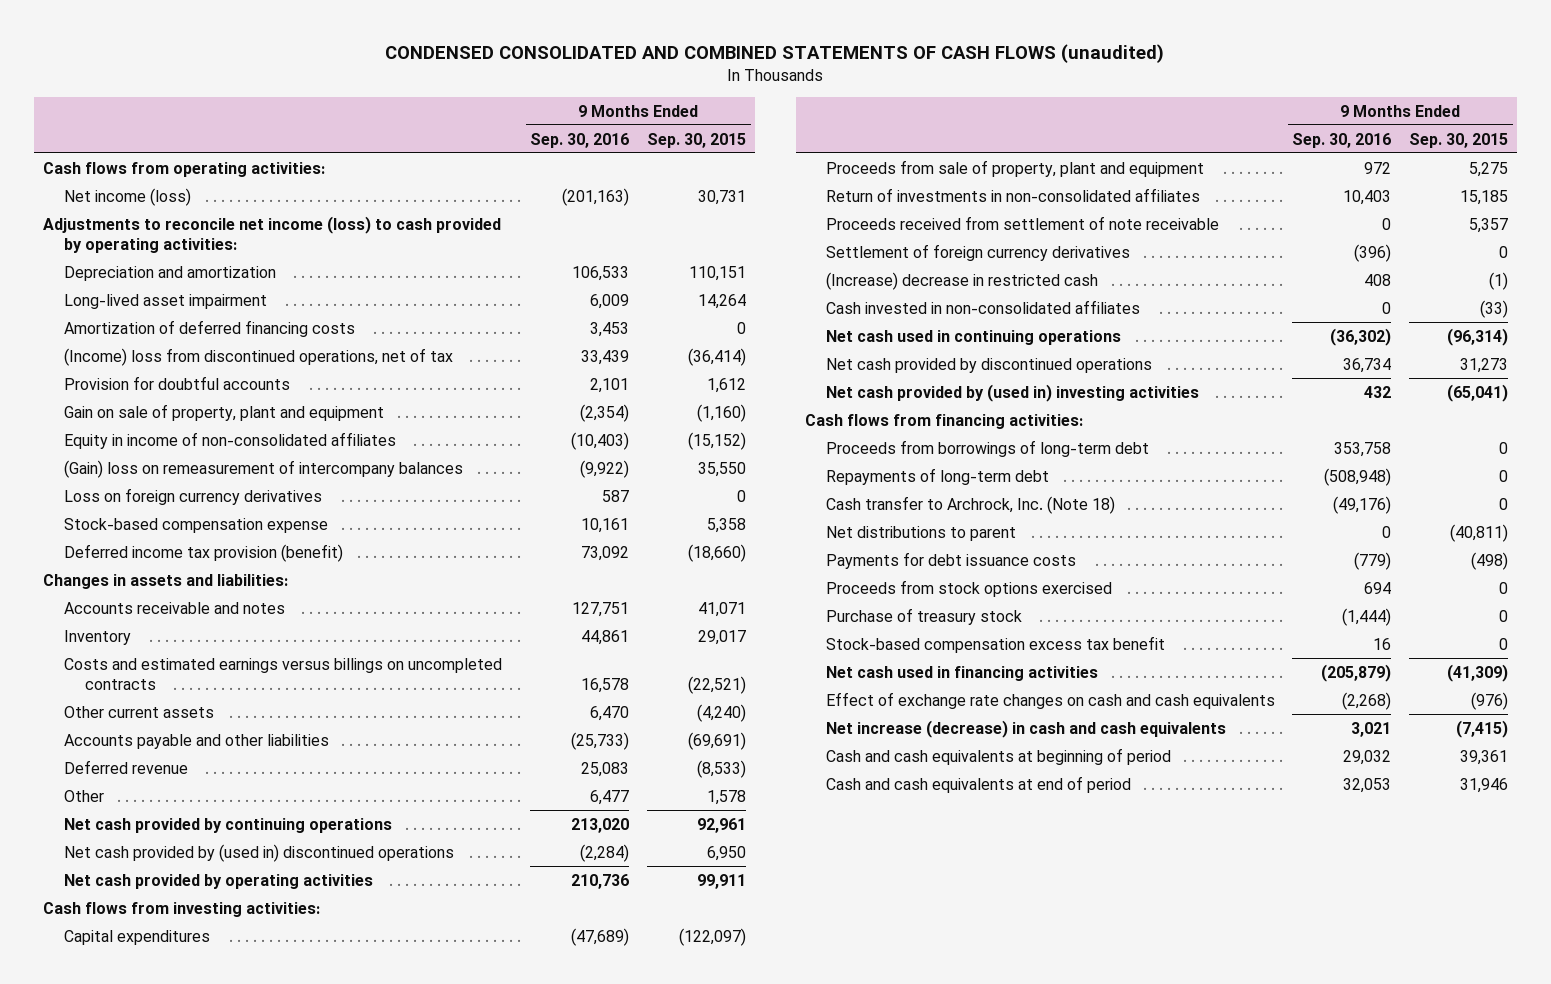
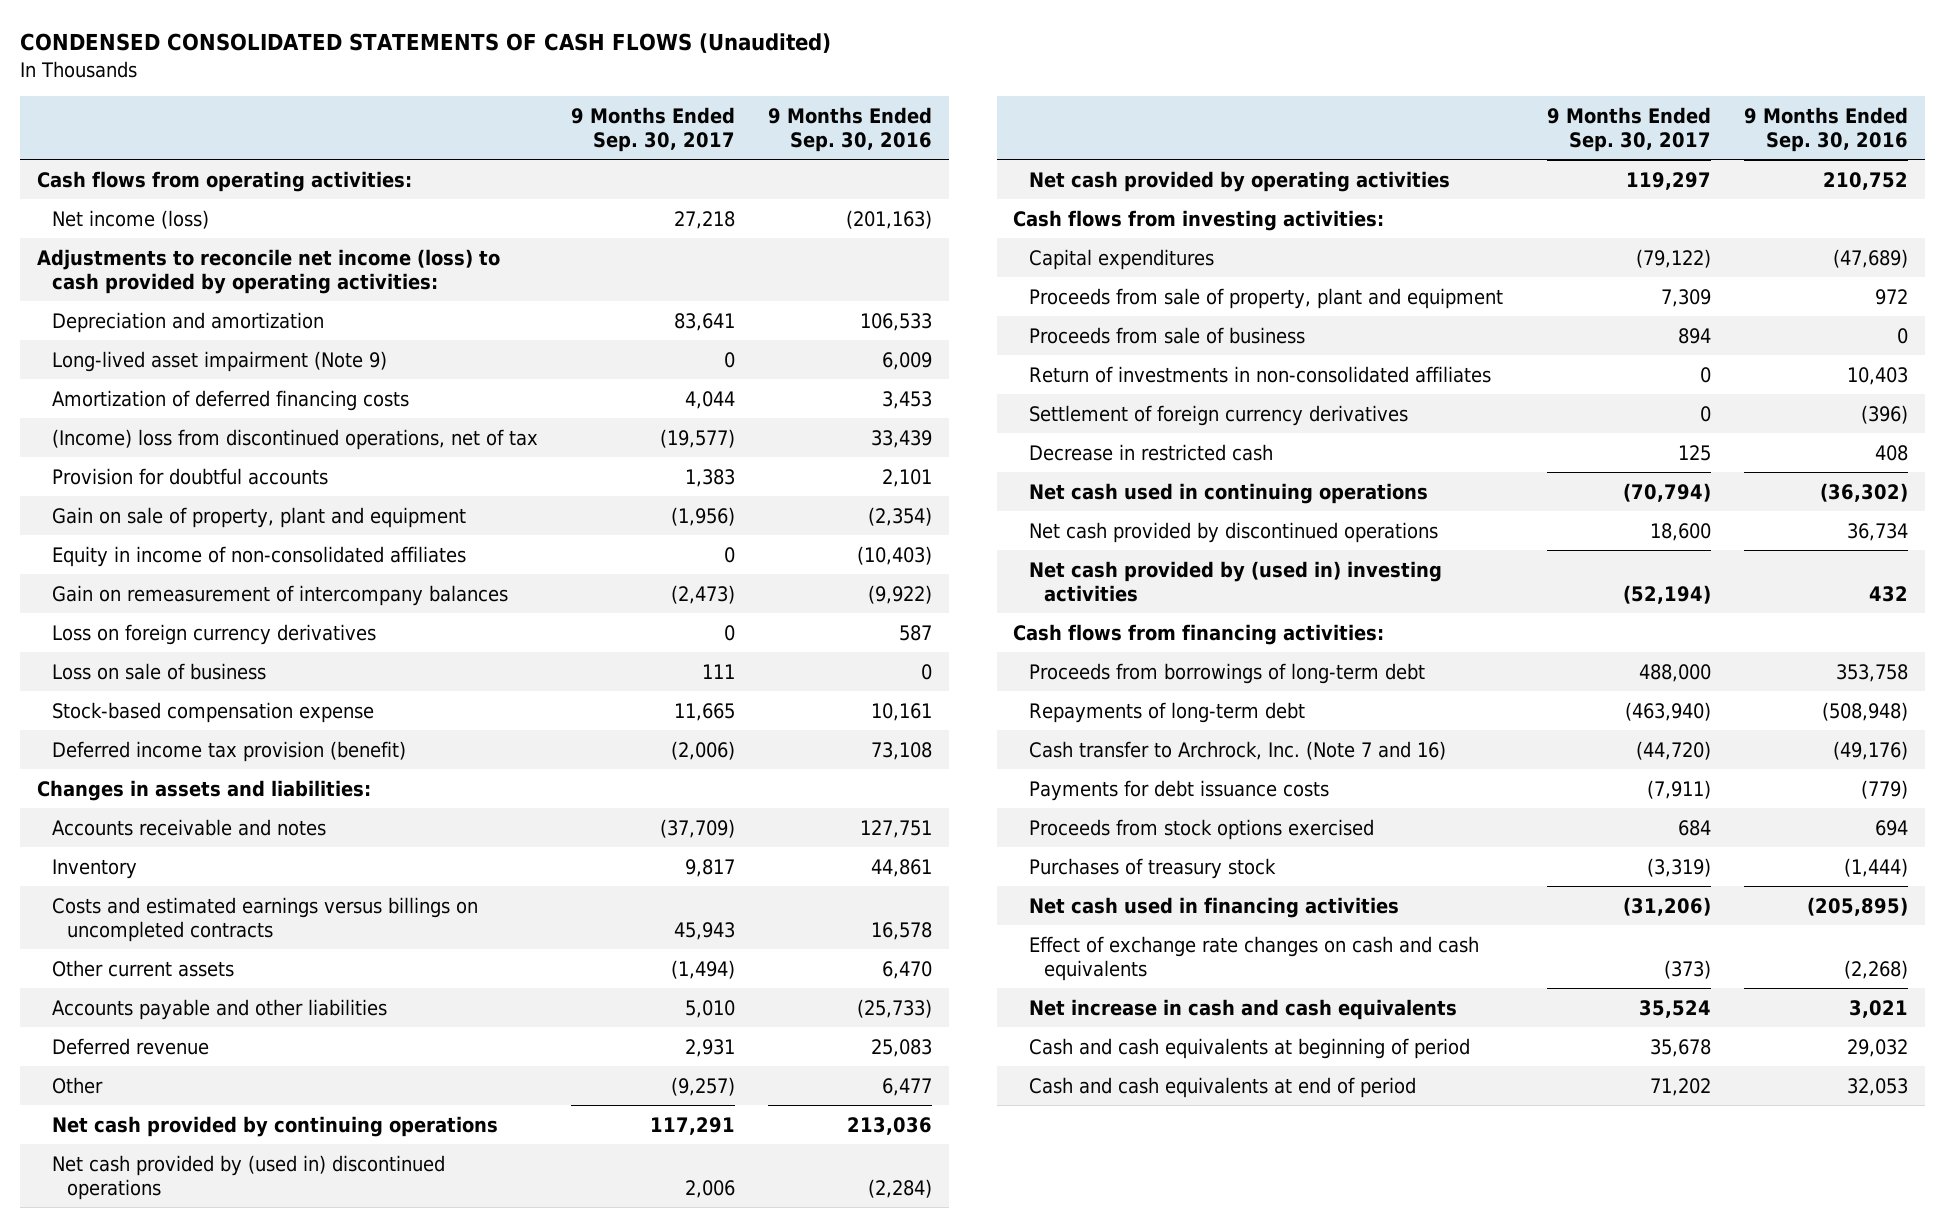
[385,43,1165,63] CONDENSED CONSOLIDATED AND COMBINED STATEMENTS OF CASH FLOWS (unaudited) -> [20,33,832,54] CONDENSED CONSOLIDATED STATEMENTS OF CASH FLOWS (Unaudited)
[647,132,747,148] Sep. 30, 2015 -> none
none -> [571,106,736,152] 9 Months Ended Sep. 30, 2017
[63,293,267,309] Long-lived asset impairment -> [52,350,388,372] Long-lived asset impairment (Note 9)
[63,459,463,478] (Gain) loss on remeasurement of intercompany balances -> [52,584,509,606] Gain on remeasurement of intercompany balances
none -> [52,662,267,680] Loss on sale of business
[581,545,630,561] 73,092 -> [871,741,933,760] 73,108
[571,817,630,833] 213,020 -> [847,1116,933,1135] 213,036
[571,873,630,889] 210,736 -> [1823,171,1909,190] 210,752
none -> [1028,326,1305,344] Proceeds from sale of business
[825,215,1219,230] Proceeds received from settlement of note receivable -> none
[825,299,1140,314] Cash invested in non-consolidated affiliates -> none
[825,271,1098,290] (Increase) decrease in restricted cash -> [1028,443,1273,461] Decrease in restricted cash
[825,525,1016,541] Net distributions to parent -> none
[825,495,1115,514] Cash transfer to Archrock, Inc. (Note 18) -> [1028,740,1446,760] Cash transfer to Archrock, Inc. (Note 7 and 16)
[825,635,1165,653] Stock-based compensation excess tax benefit -> none
[825,607,1022,625] Purchase of treasury stock -> [1028,857,1276,879] Purchases of treasury stock
[1321,663,1392,682] (205,879) -> [1807,896,1909,916] (205,895)
[825,719,1226,738] Net increase (decrease) in cash and cash equivalents -> [1028,998,1457,1020] Net increase in cash and cash equivalents

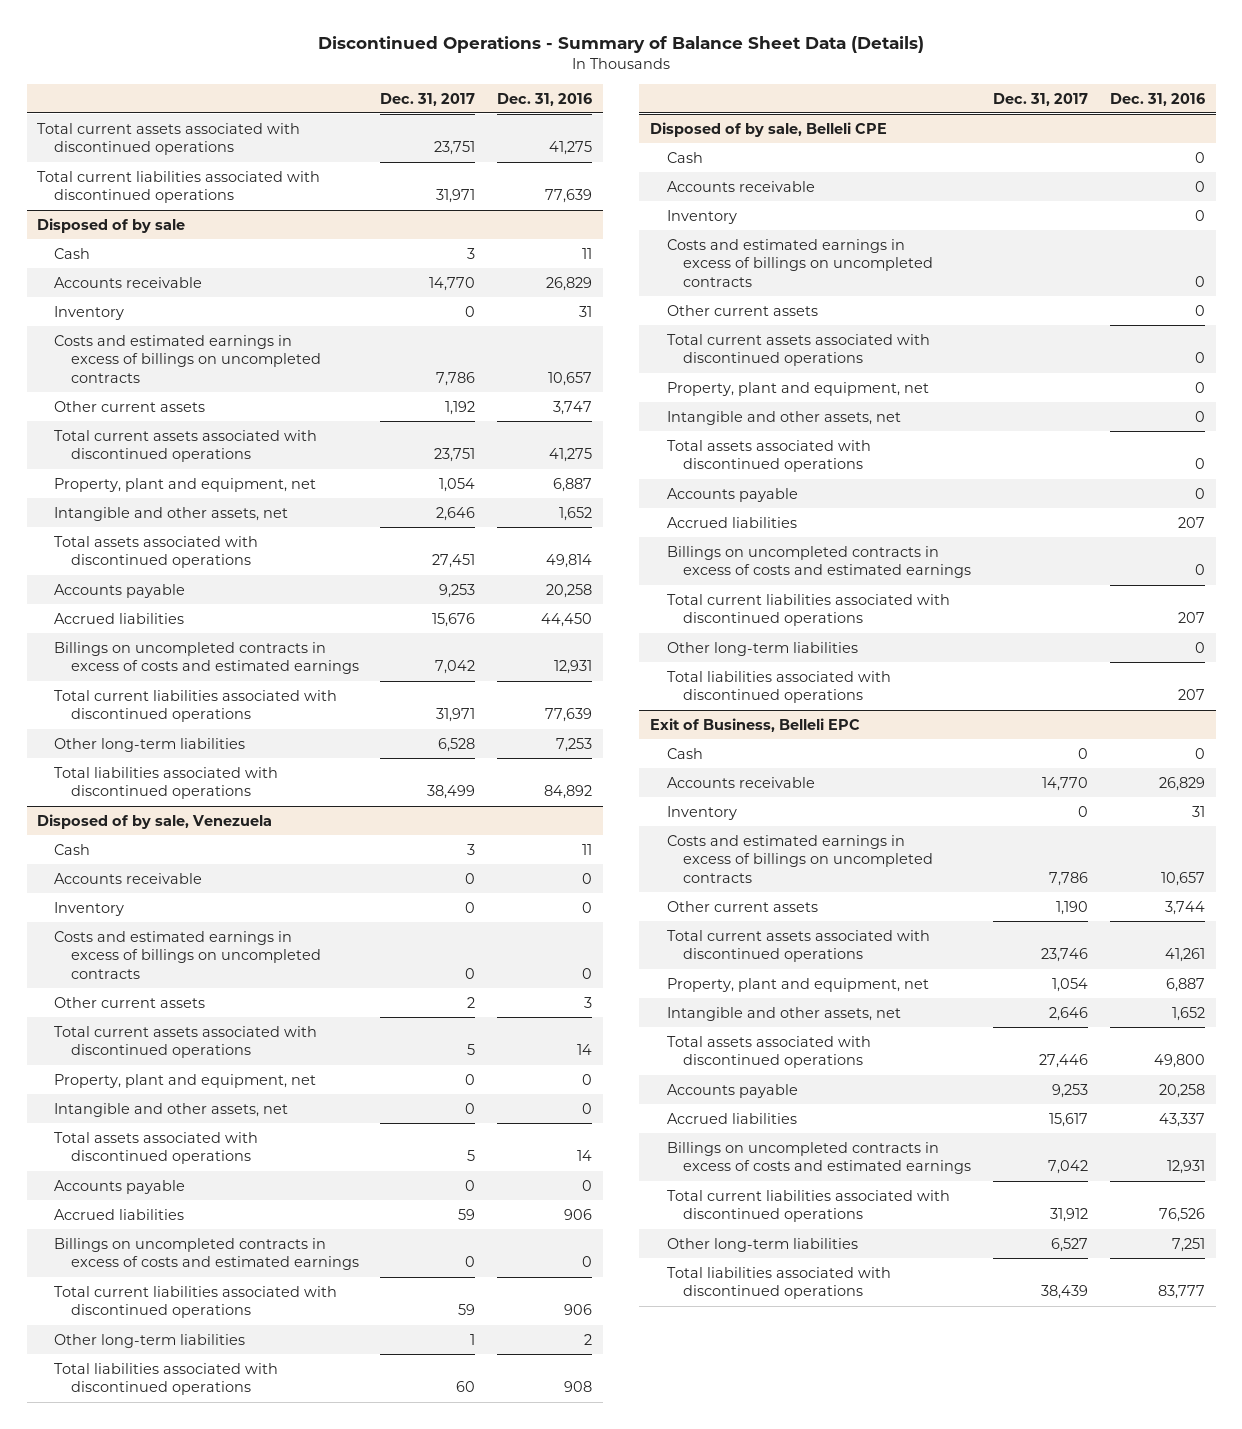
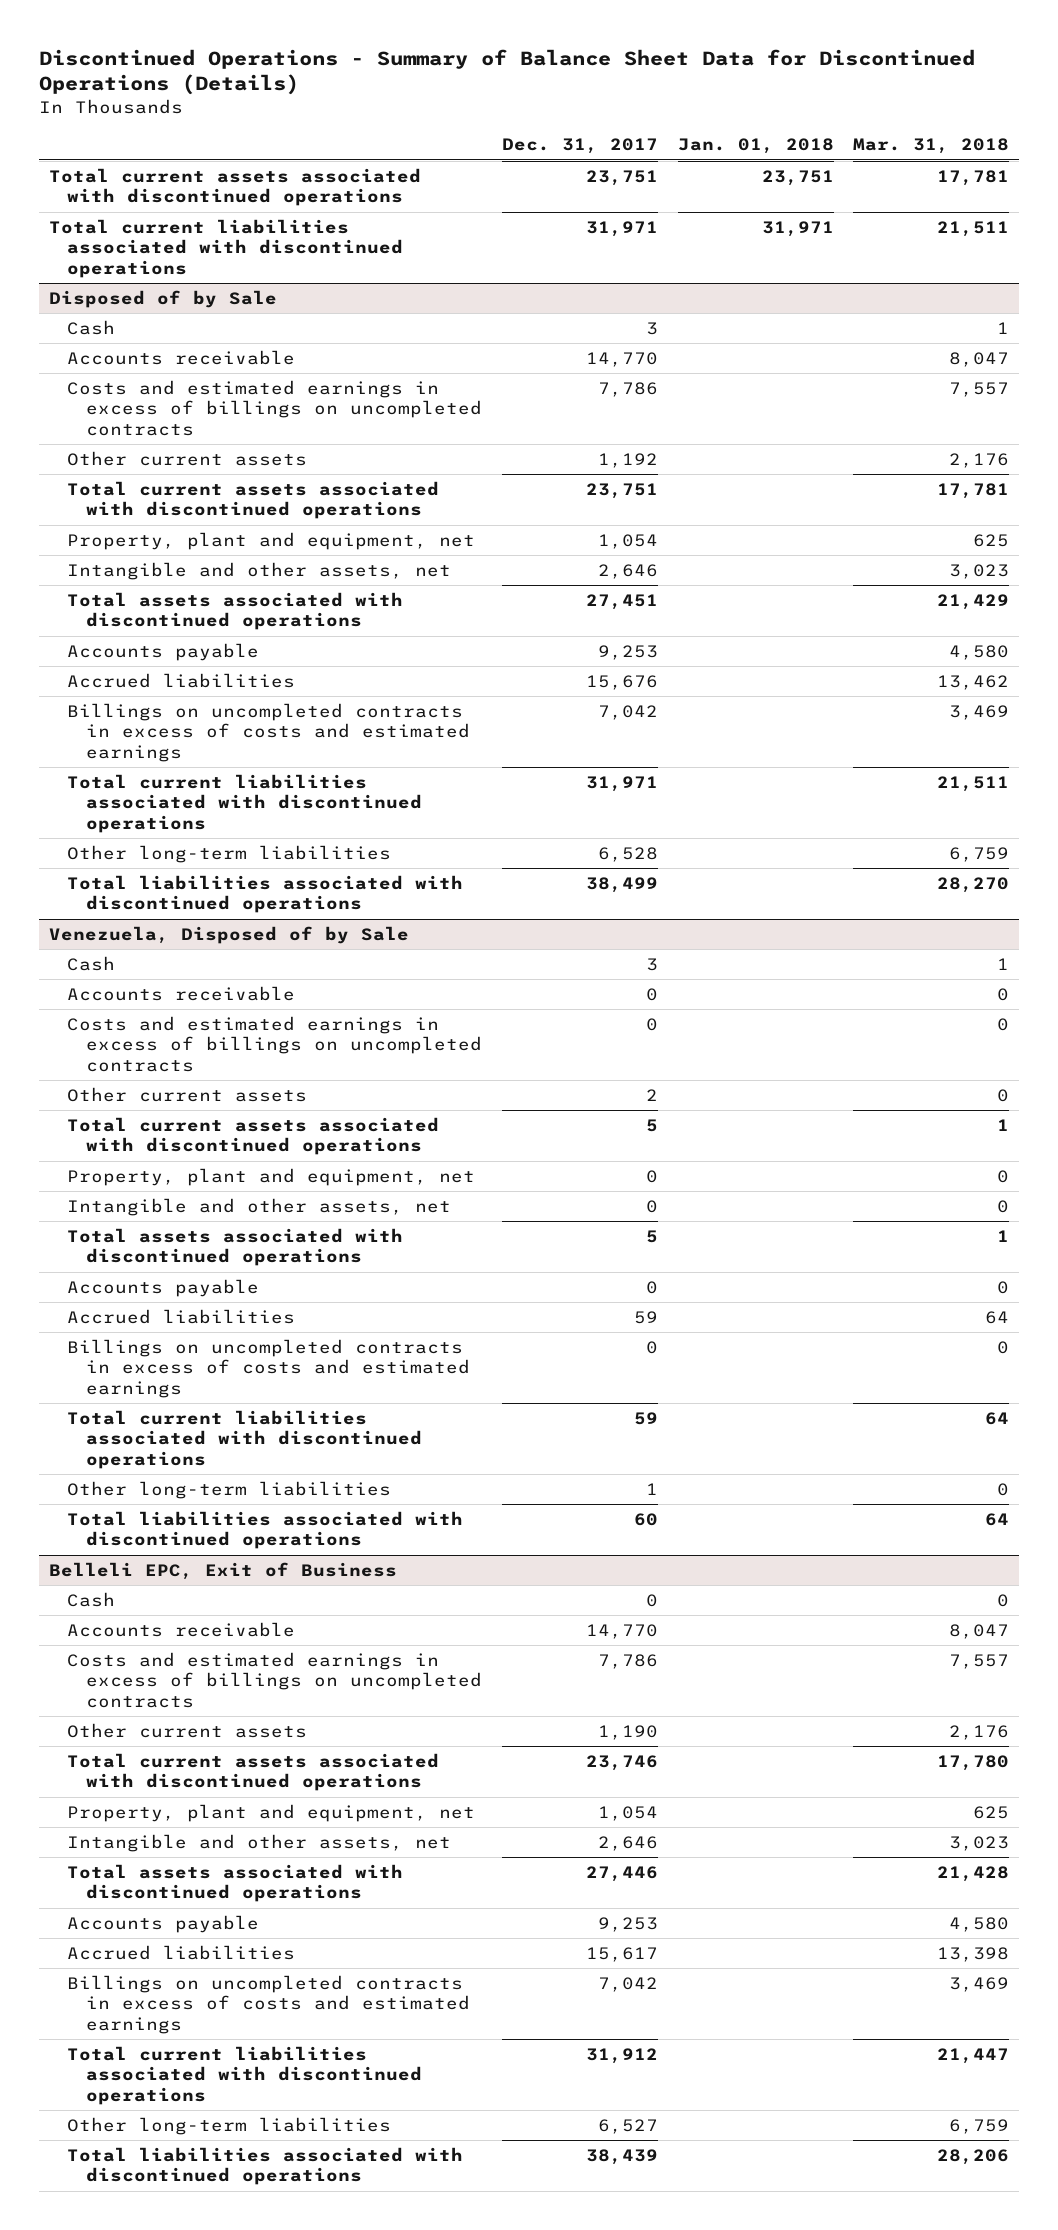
[318,36,925,54] Discontinued Operations - Summary of Balance Sheet Data (Details) -> [39,48,976,96] Discontinued Operations - Summary of Balance Sheet Data for Discontinued Operations (Details)
[496,92,592,106] Dec. 31, 2016 -> none
none -> [677,138,834,155] Jan. 01, 2018
none -> [853,138,1010,155] Mar. 31, 2018
[37,217,186,233] Disposed of by sale -> [48,290,277,309] Disposed of by Sale
[53,305,124,320] Inventory -> none
[37,813,273,829] Disposed of by sale, Venezuela -> [48,926,409,945] Venezuela, Disposed of by Sale
[53,901,124,916] Inventory -> none
[650,121,888,137] Disposed of by sale, Belleli CPE -> none
[666,151,703,163] Cash -> none
[666,180,815,192] Accounts receivable -> none
[666,209,737,224] Inventory -> none
[666,238,934,287] Costs and estimated earnings in excess of billings on uncompleted contracts -> none
[666,304,818,316] Other current assets -> none
[666,333,930,367] Total current assets associated with discontinued operations -> none
[666,381,929,396] Property, plant and equipment, net -> none
[666,410,901,425] Intangible and other assets, net -> none
[666,439,871,473] Total assets associated with discontinued operations -> none
[666,487,798,502] Accounts payable -> none
[666,516,797,528] Accrued liabilities -> none
[666,545,972,579] Billings on uncompleted contracts in excess of costs and estimated earnings -> none
[666,593,950,627] Total current liabilities associated with discontinued operations -> none
[666,641,858,656] Other long-term liabilities -> none
[666,670,891,704] Total liabilities associated with discontinued operations -> none
[650,717,861,732] Exit of Business, Belleli EPC -> [48,1562,397,1581] Belleli EPC, Exit of Business
[666,805,737,820] Inventory -> none

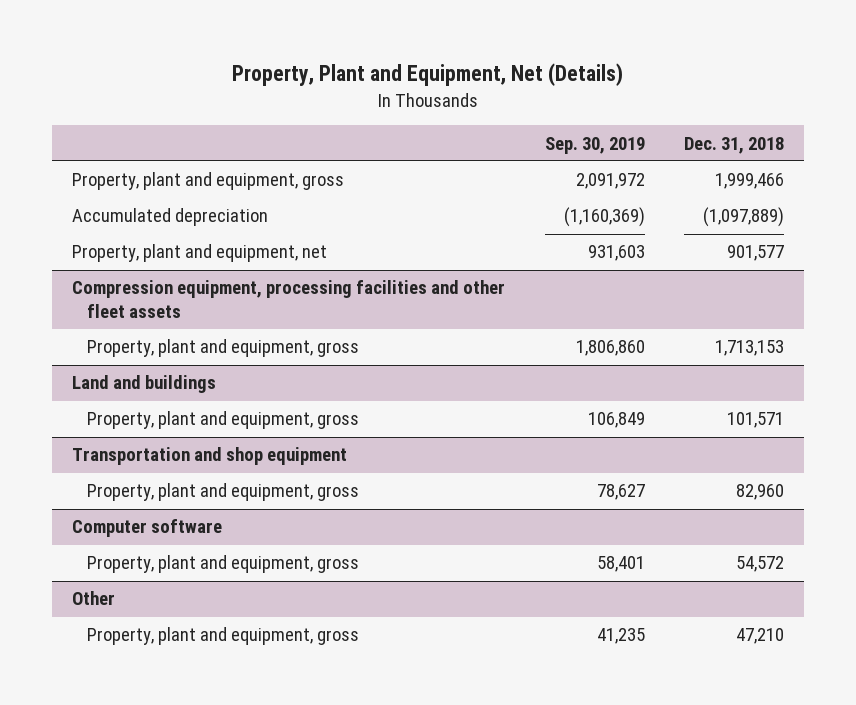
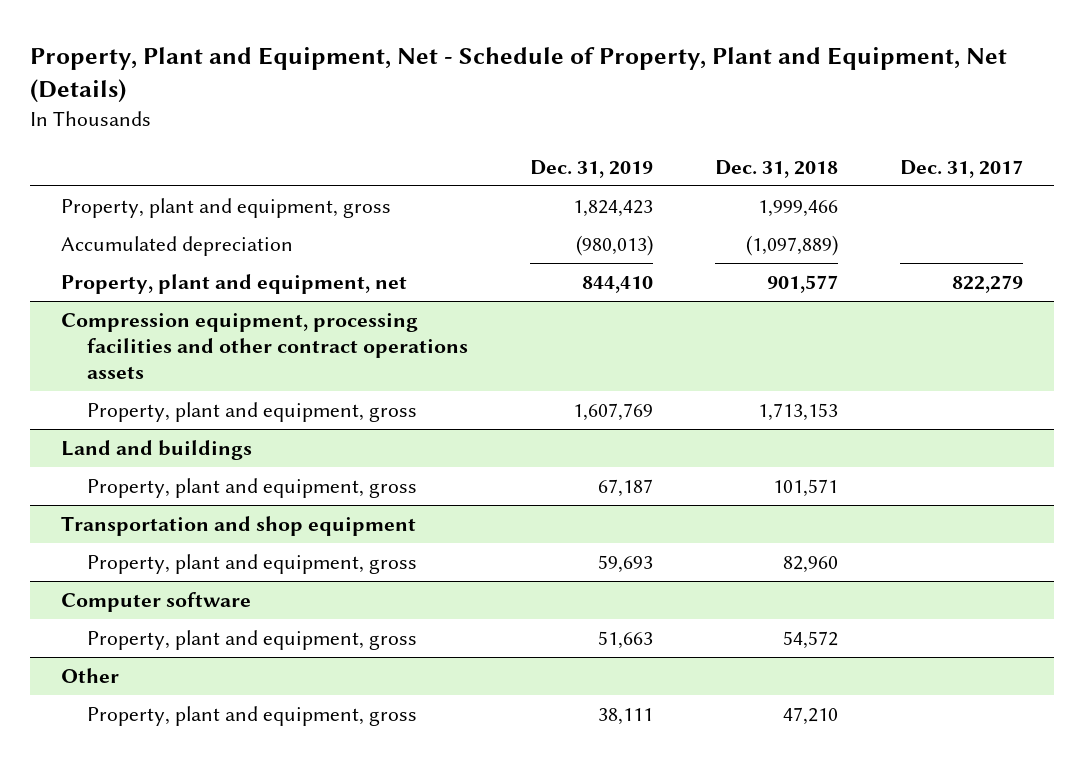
[232,63,624,87] Property, Plant and Equipment, Net (Details) -> [29,46,1007,104] Property, Plant and Equipment, Net - Schedule of Property, Plant and Equipment, Net (Details)
[544,136,645,154] Sep. 30, 2019 -> none
none -> [530,159,654,178] Dec. 31, 2019
none -> [899,159,1023,178] Dec. 31, 2017
[72,280,506,319] Compression equipment, processing facilities and other fleet assets -> [60,312,469,380] Compression equipment, processing facilities and other contract operations assets

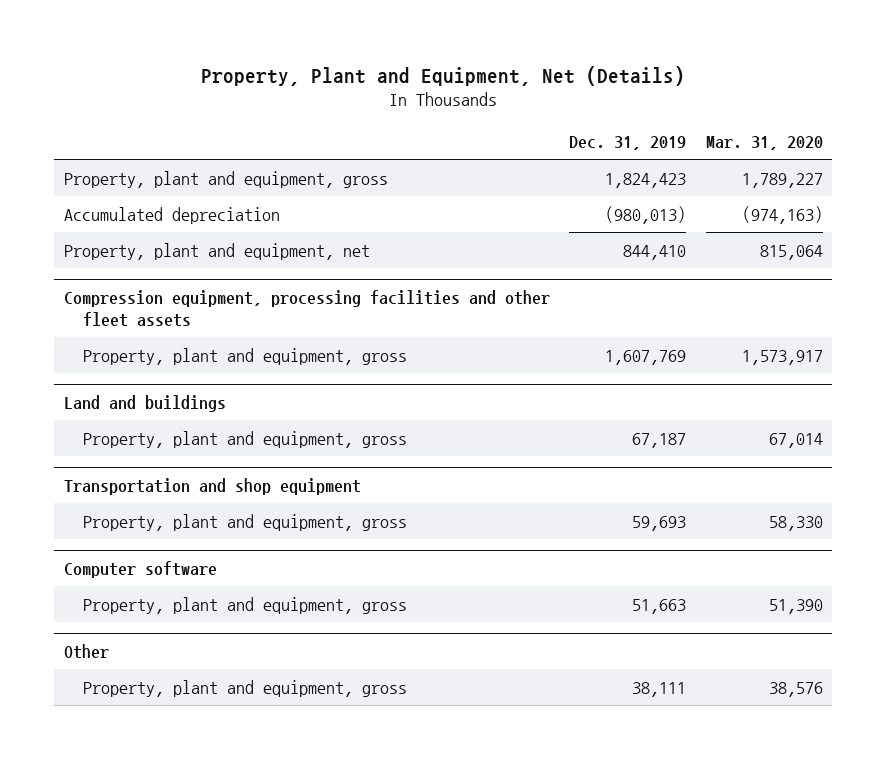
[29,46,1007,104] Property, Plant and Equipment, Net - Schedule of Property, Plant and Equipment, Net (Details) -> [201,65,686,86] Property, Plant and Equipment, Net (Details)
[715,159,839,178] Dec. 31, 2018 -> none
[899,159,1023,178] Dec. 31, 2017 -> none
none -> [705,135,823,150] Mar. 31, 2020
[60,312,469,380] Compression equipment, processing facilities and other contract operations assets -> [63,289,550,327] Compression equipment, processing facilities and other fleet assets

